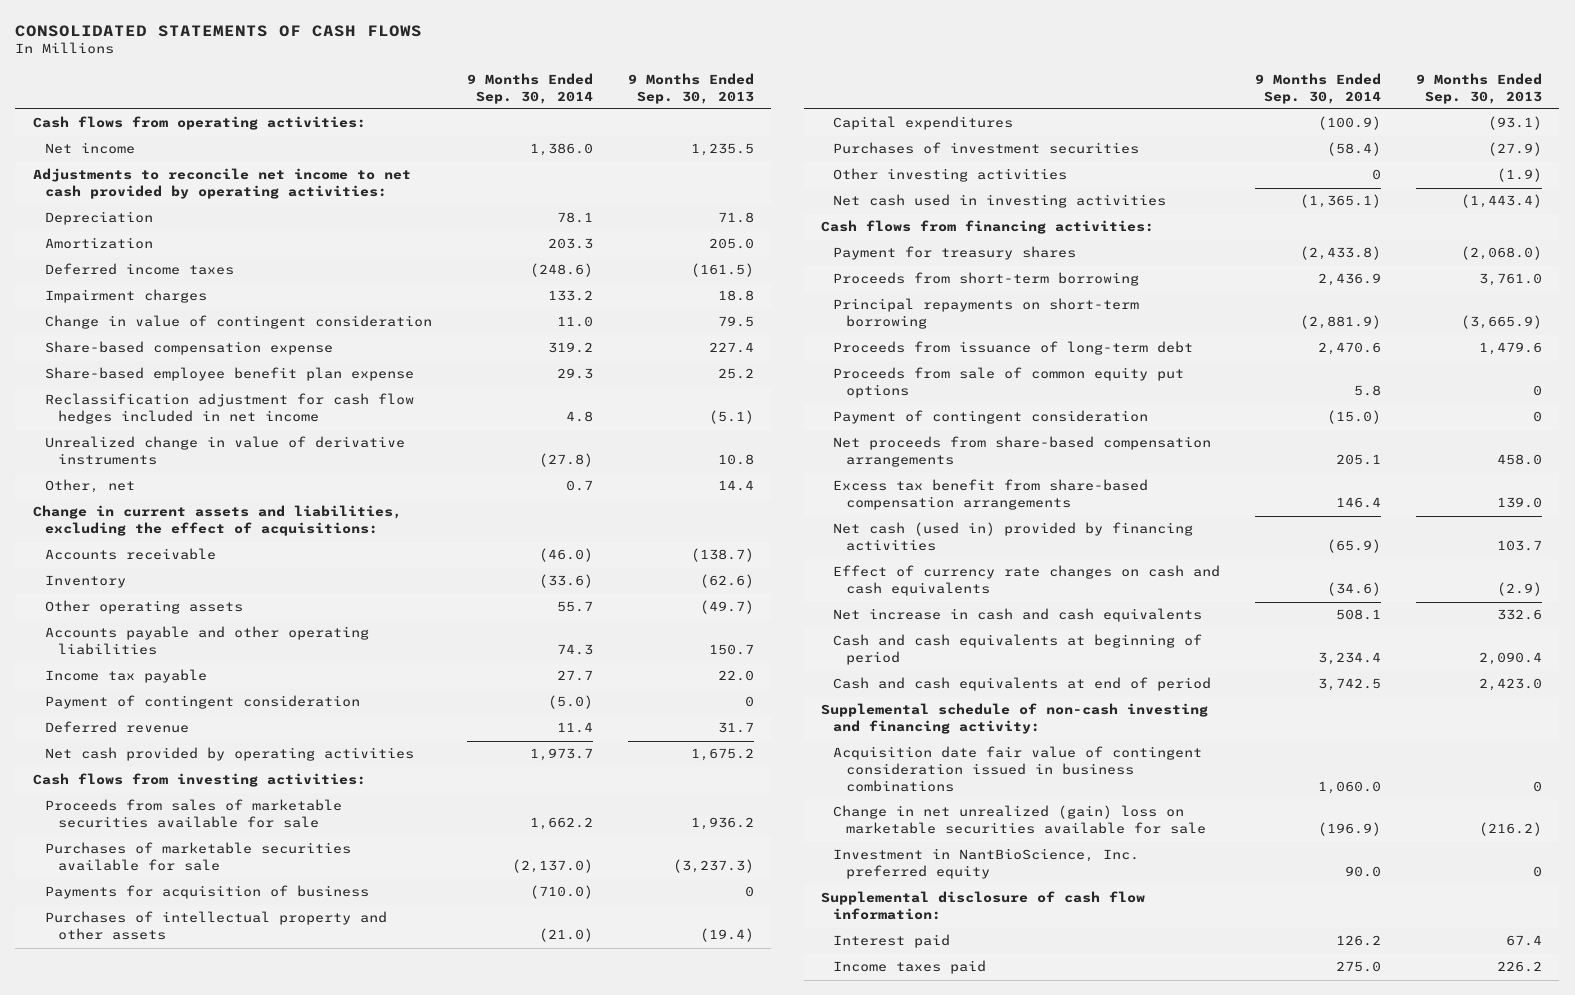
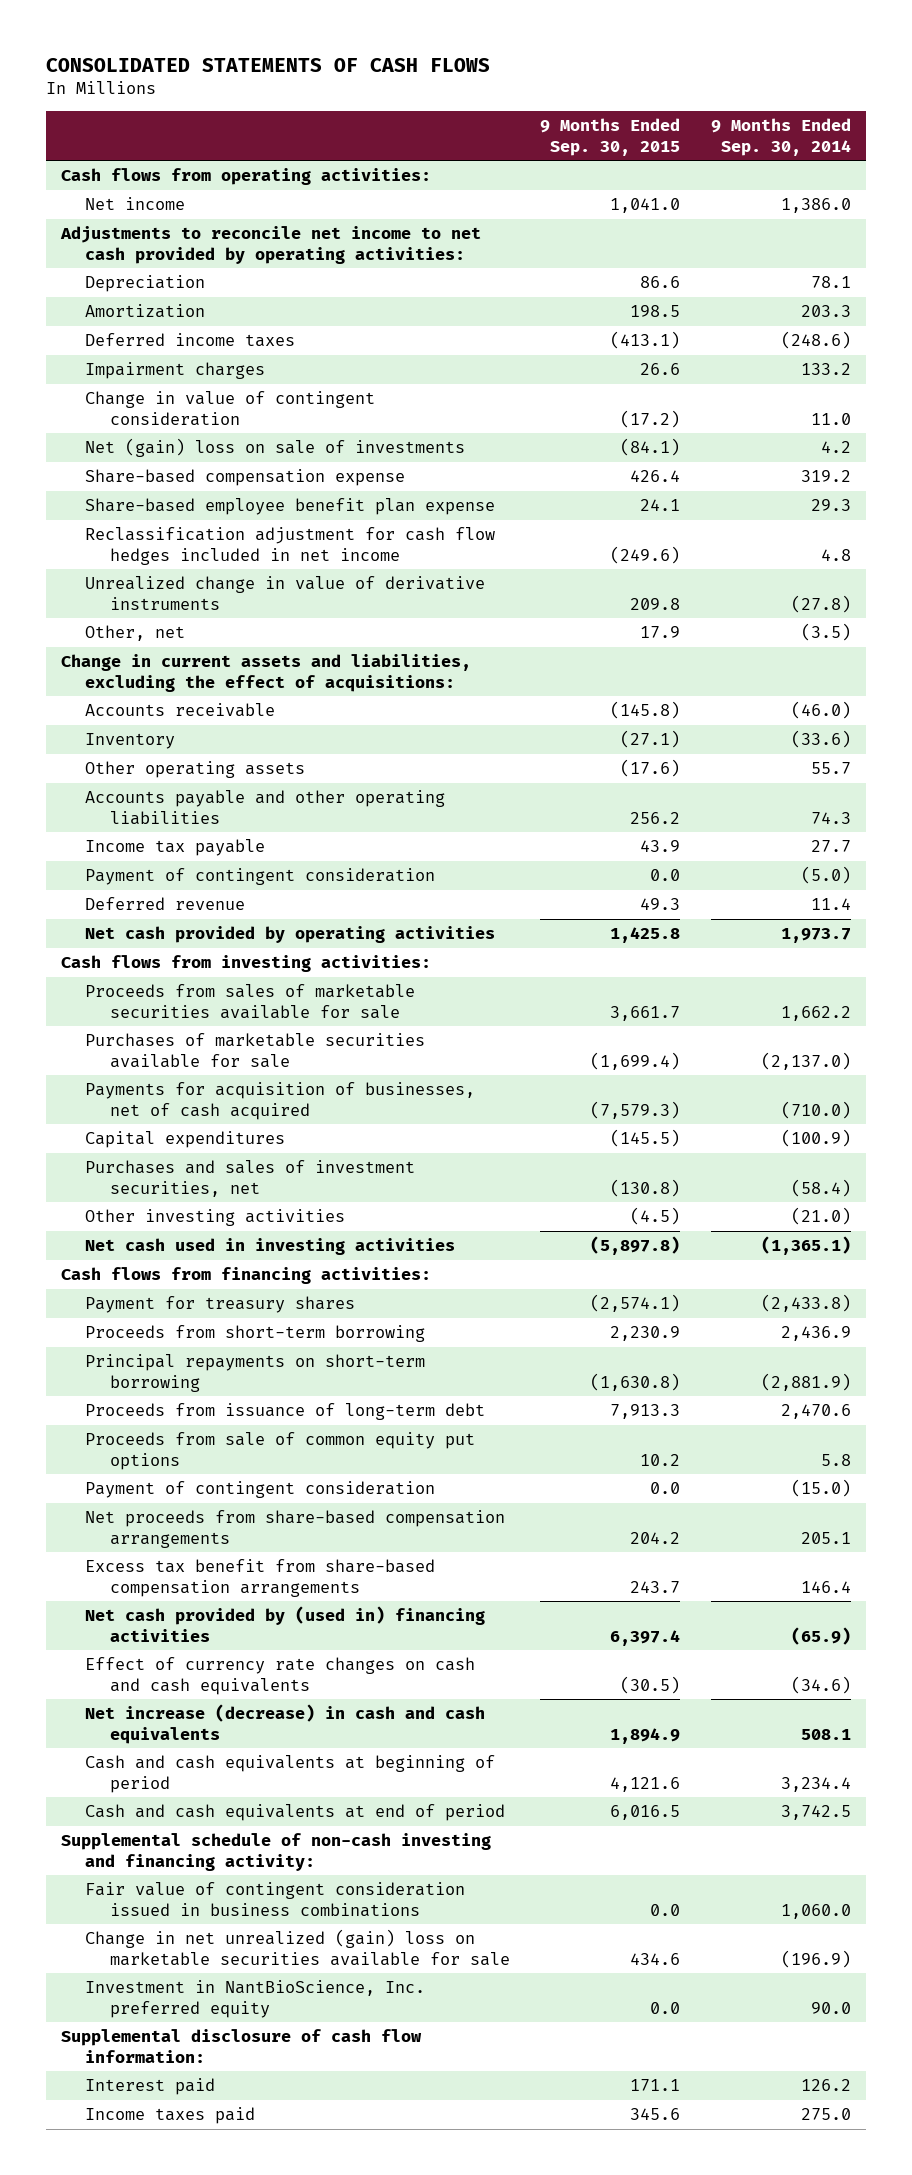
[627,72,754,104] 9 Months Ended Sep. 30, 2013 -> none
none -> [540,117,681,156] 9 Months Ended Sep. 30, 2015
none -> [85,438,466,458] Net (gain) loss on sale of investments
[565,480,593,492] 0.7 -> [801,623,852,642] (3.5)
[45,911,388,941] Purchases of intellectual property and other assets -> none
[45,885,370,900] Payments for acquisition of business -> [85,1082,476,1121] Payments for acquisition of businesses, net of cash acquired
[833,142,1140,155] Purchases of investment securities -> [85,1160,416,1198] Purchases and sales of investment securities, net
[1372,169,1382,181] 0 -> [791,1207,852,1226] (21.0)
[833,522,1194,552] Net cash (used in) provided by financing activities -> [85,1606,486,1643] Net cash provided by (used in) financing activities
[833,608,1203,623] Net increase in cash and cash equivalents -> [85,1704,486,1745] Net increase (decrease) in cash and cash equivalents
[833,746,1203,793] Acquisition date fair value of contingent consideration issued in business combinations -> [85,1882,466,1918] Fair value of contingent consideration issued in business combinations

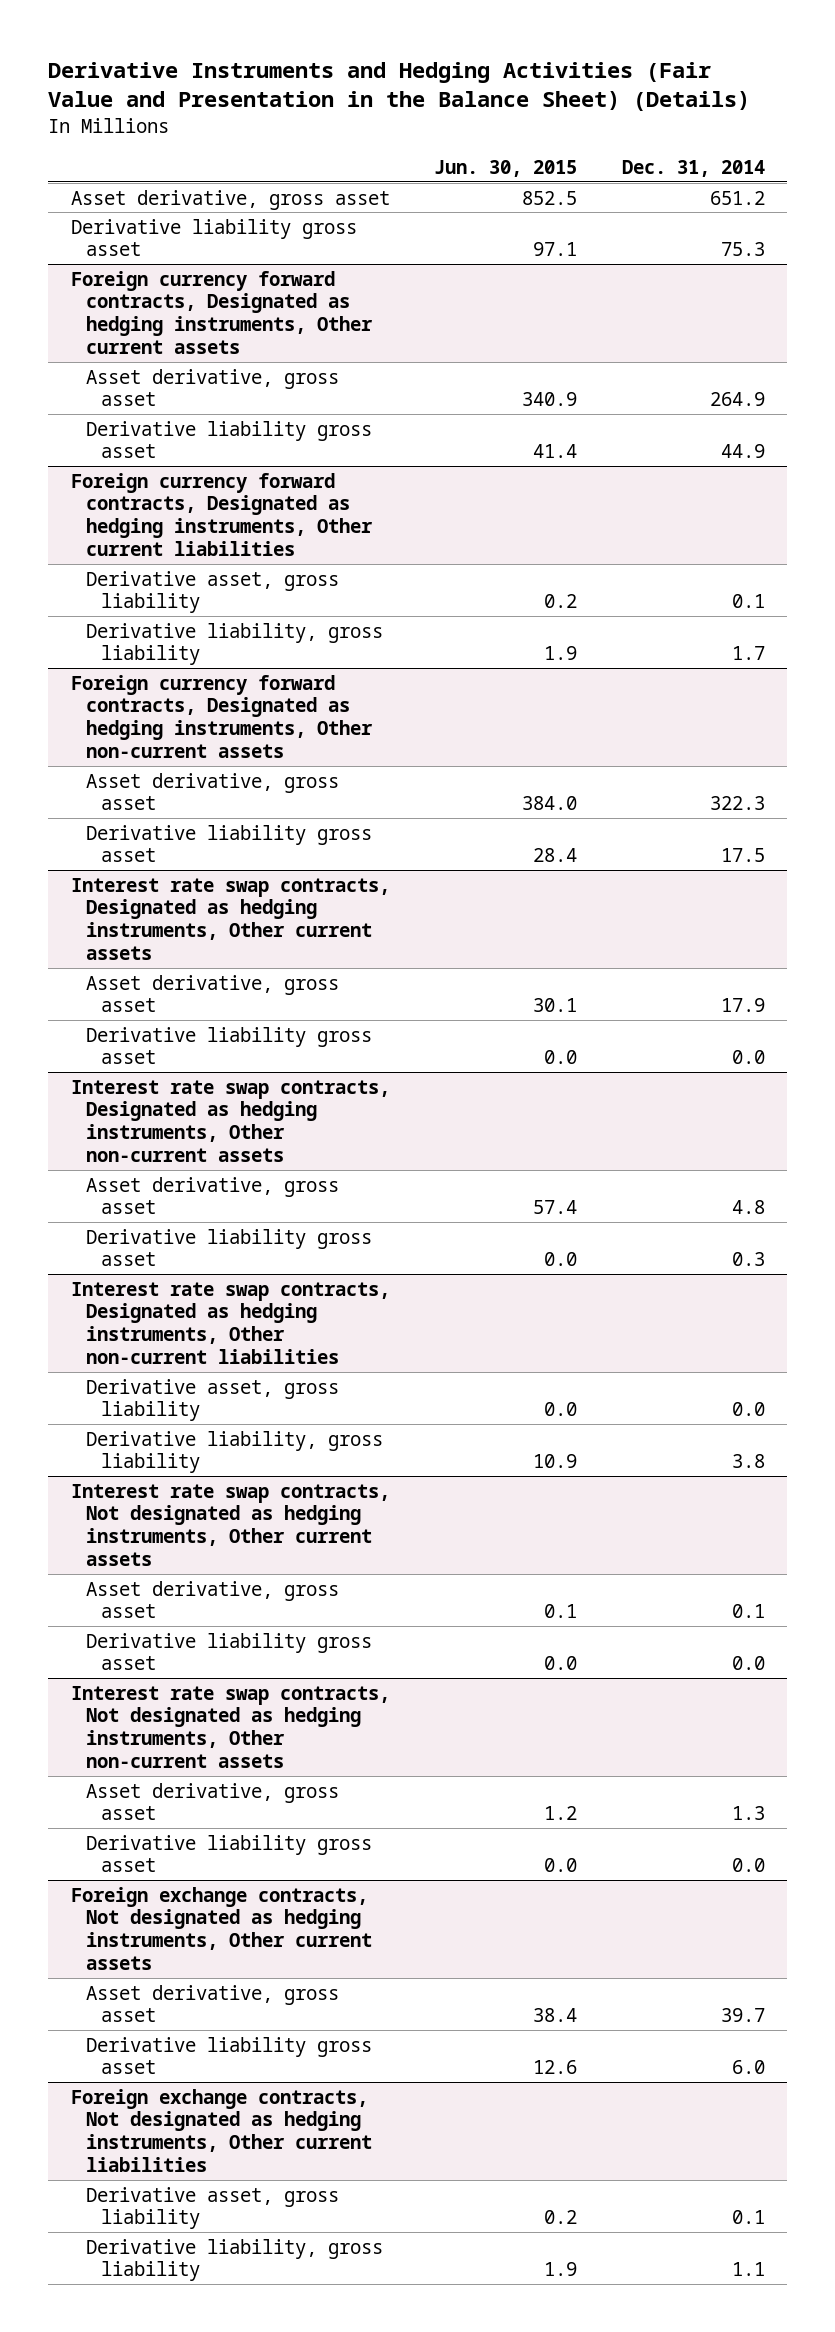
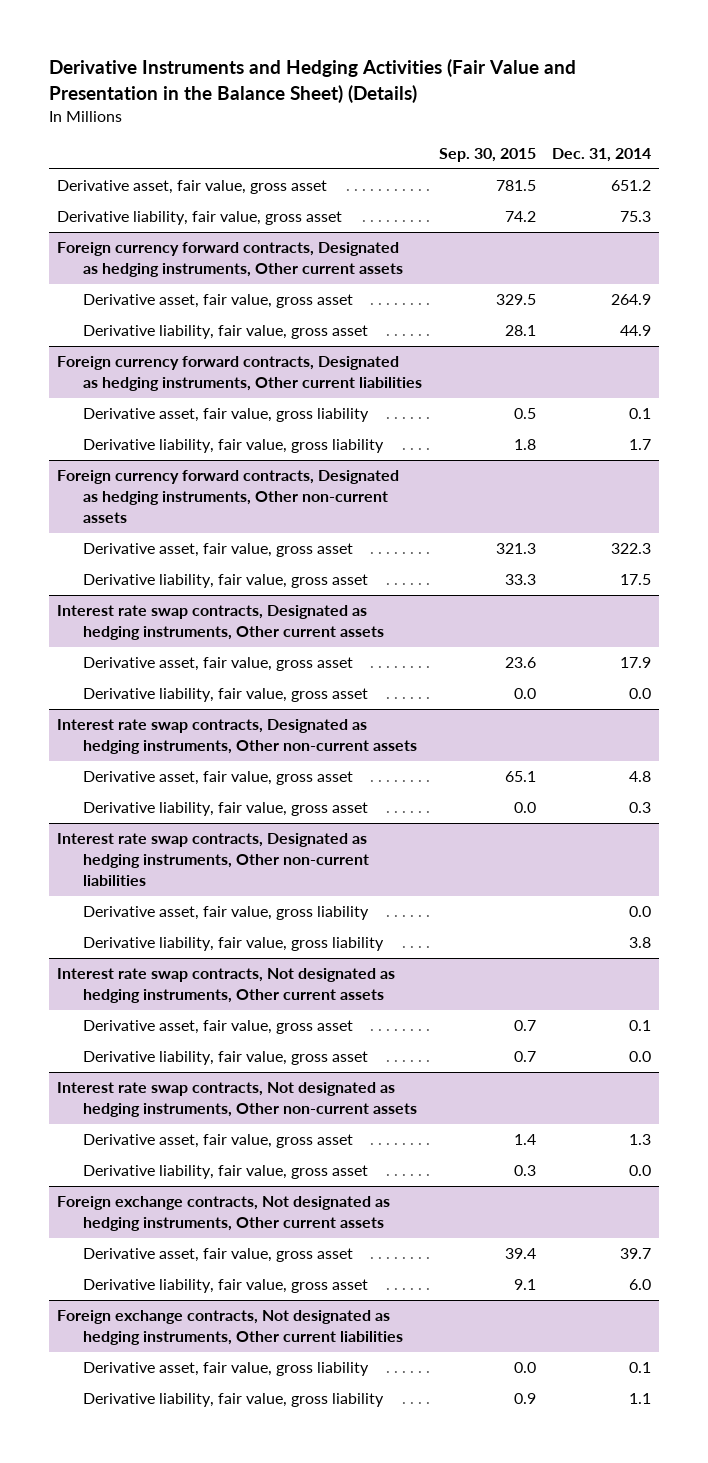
[434,159,578,177] Jun. 30, 2015 -> none
none -> [438,148,536,163] Sep. 30, 2015
[70,189,390,210] Asset derivative, gross asset -> [57,180,328,195] Derivative asset, fair value, gross asset
[70,218,357,257] Derivative liability gross asset -> [57,211,343,226] Derivative liability, fair value, gross asset
[85,368,339,407] Asset derivative, gross asset -> [83,294,354,309] Derivative asset, fair value, gross asset
[85,420,372,459] Derivative liability gross asset -> [83,325,369,340] Derivative liability, fair value, gross asset
[85,570,339,614] Derivative asset, gross liability -> [83,408,370,423] Derivative asset, fair value, gross liability
[85,622,383,666] Derivative liability, gross liability -> [83,439,385,454] Derivative liability, fair value, gross liability
[85,772,339,811] Asset derivative, gross asset -> [83,543,354,558] Derivative asset, fair value, gross asset
[85,824,372,863] Derivative liability gross asset -> [83,574,369,589] Derivative liability, fair value, gross asset
[85,974,339,1013] Asset derivative, gross asset -> [83,657,354,672] Derivative asset, fair value, gross asset
[85,1026,372,1065] Derivative liability gross asset -> [83,688,369,703] Derivative liability, fair value, gross asset
[85,1176,339,1215] Asset derivative, gross asset -> [83,771,354,786] Derivative asset, fair value, gross asset
[85,1228,372,1267] Derivative liability gross asset -> [83,802,369,817] Derivative liability, fair value, gross asset
[85,1378,339,1422] Derivative asset, gross liability -> [83,906,370,921] Derivative asset, fair value, gross liability
[85,1430,383,1474] Derivative liability, gross liability -> [83,937,385,952] Derivative liability, fair value, gross liability
[85,1580,339,1619] Asset derivative, gross asset -> [83,1020,354,1035] Derivative asset, fair value, gross asset
[85,1632,372,1671] Derivative liability gross asset -> [83,1051,369,1066] Derivative liability, fair value, gross asset
[85,1782,339,1821] Asset derivative, gross asset -> [83,1134,354,1149] Derivative asset, fair value, gross asset
[85,1834,372,1873] Derivative liability gross asset -> [83,1165,369,1180] Derivative liability, fair value, gross asset
[85,1984,339,2023] Asset derivative, gross asset -> [83,1248,354,1263] Derivative asset, fair value, gross asset
[85,2036,372,2075] Derivative liability gross asset -> [83,1279,369,1294] Derivative liability, fair value, gross asset
[85,2186,339,2230] Derivative asset, gross liability -> [83,1362,370,1377] Derivative asset, fair value, gross liability
[85,2238,383,2282] Derivative liability, gross liability -> [83,1393,385,1408] Derivative liability, fair value, gross liability

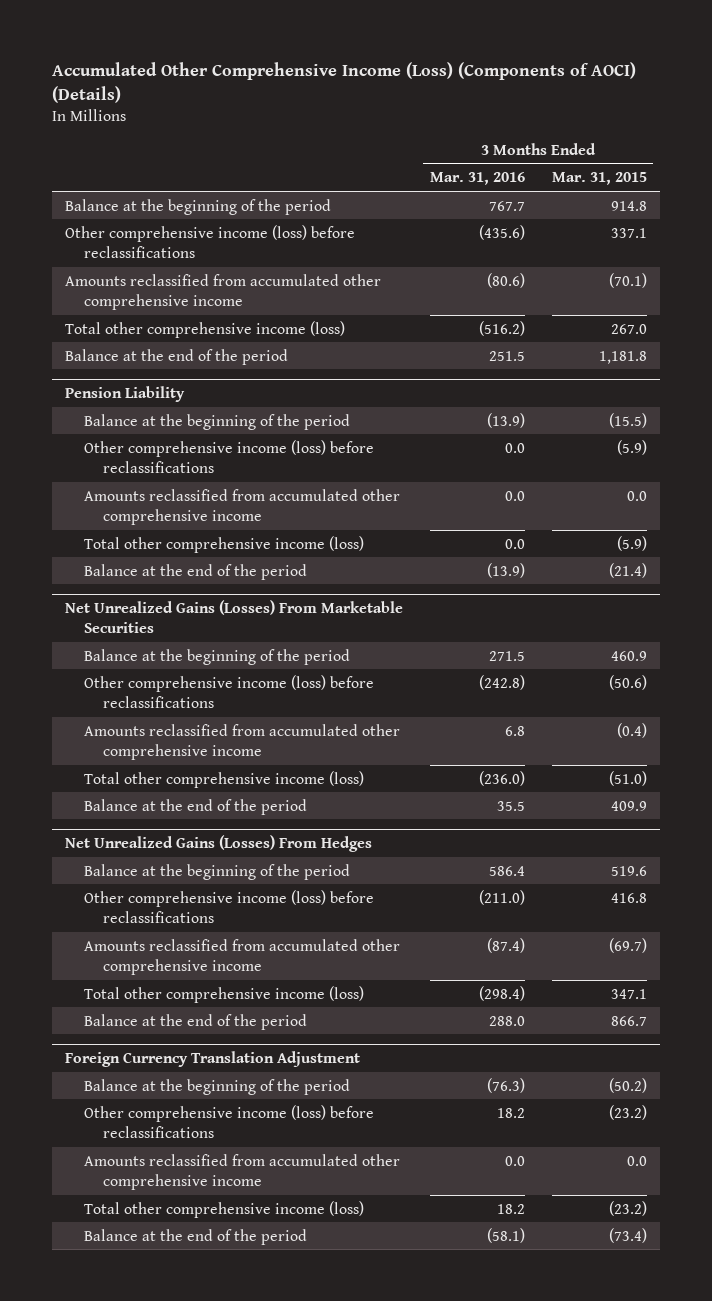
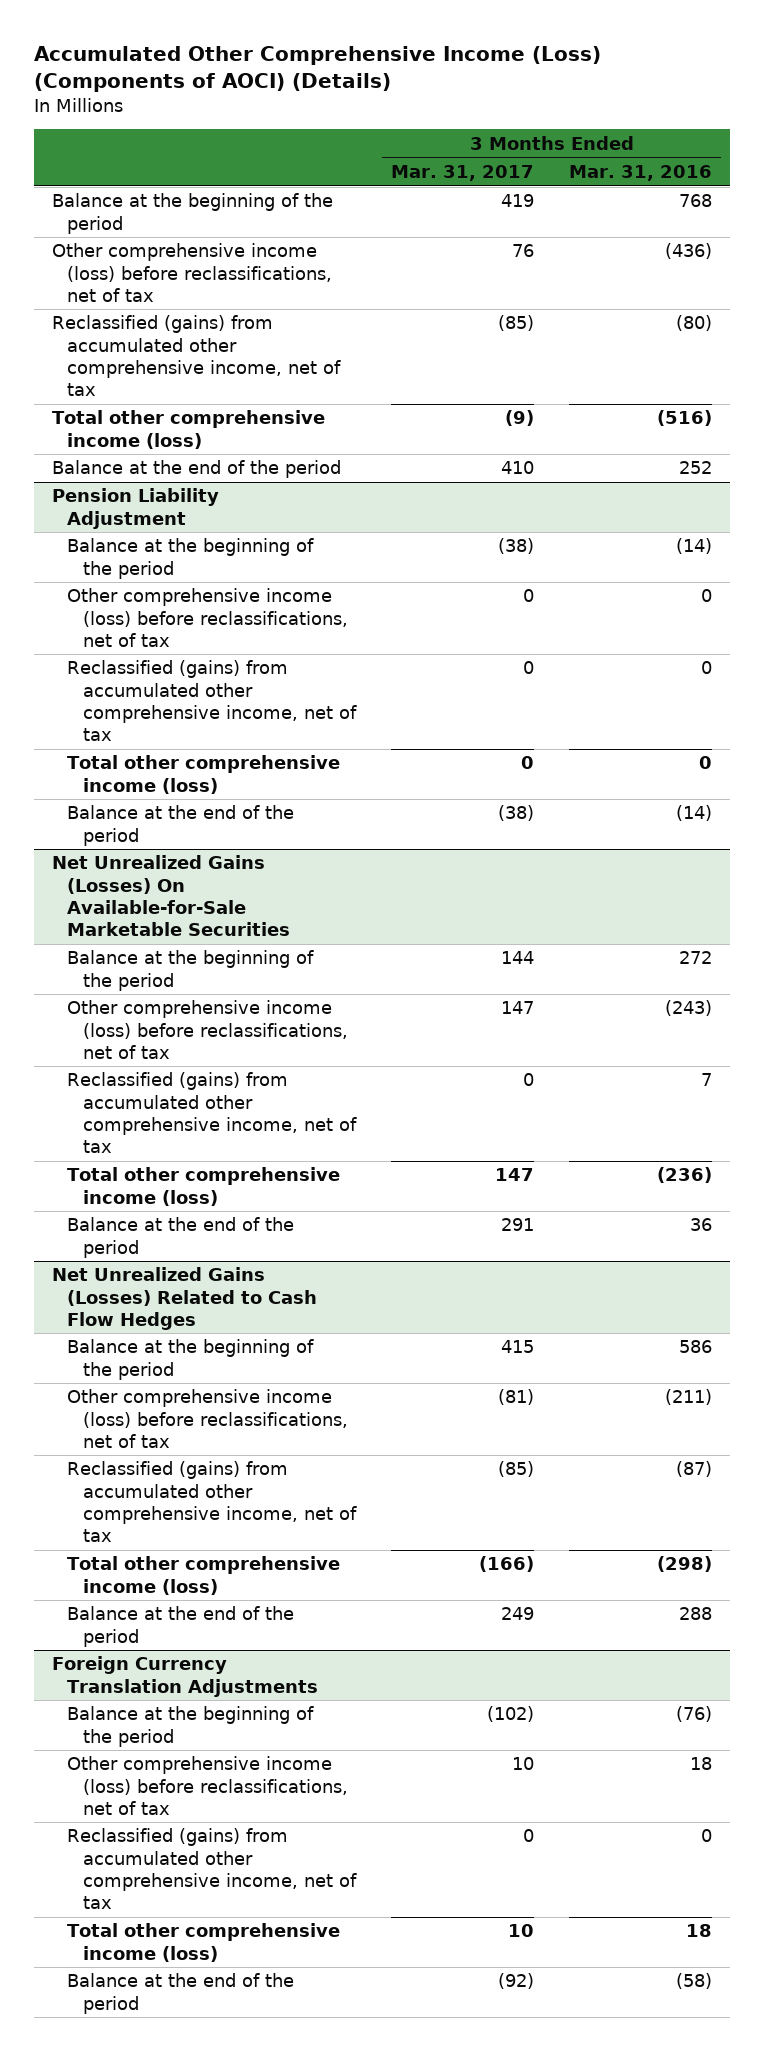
[551,172,647,186] Mar. 31, 2015 -> none
none -> [390,165,534,182] Mar. 31, 2017
[488,200,525,211] 767.7 -> [679,194,713,208] 768
[65,224,356,258] Other comprehensive income (loss) before reclassifications -> [51,243,333,302] Other comprehensive income (loss) before reclassifications, net of tax
[478,224,525,240] (435.6) -> [665,243,713,260] (436)
[65,273,382,310] Amounts reclassified from accumulated other comprehensive income -> [51,315,342,396] Reclassified (gains) from accumulated other comprehensive income, net of tax
[486,272,525,288] (80.6) -> [676,315,713,332] (80)
[478,320,525,336] (516.2) -> [657,410,713,427] (516)
[488,350,525,361] 251.5 -> [679,461,713,475] 252
[65,385,186,402] Pension Liability -> [51,488,219,529] Pension Liability Adjustment
[486,412,525,428] (13.9) -> [676,538,713,555] (14)
[84,439,375,473] Other comprehensive income (loss) before reclassifications -> [67,588,348,647] Other comprehensive income (loss) before reclassifications, net of tax
[504,442,525,453] 0.0 -> [701,589,713,603] 0
[84,488,401,525] Amounts reclassified from accumulated other comprehensive income -> [67,660,357,741] Reclassified (gains) from accumulated other comprehensive income, net of tax
[504,490,525,501] 0.0 -> [701,661,713,675] 0
[504,538,525,549] 0.0 -> [699,756,713,770] 0
[486,562,525,578] (13.9) -> [676,805,713,822] (14)
[65,599,404,633] Net Unrealized Gains (Losses) From Marketable Securities -> [51,855,291,936] Net Unrealized Gains (Losses) On Available-for-Sale Marketable Securities
[488,650,525,661] 271.5 -> [679,951,713,965] 272
[84,674,375,708] Other comprehensive income (loss) before reclassifications -> [67,1000,348,1059] Other comprehensive income (loss) before reclassifications, net of tax
[478,674,525,690] (242.8) -> [665,1000,713,1017] (243)
[84,723,401,760] Amounts reclassified from accumulated other comprehensive income -> [67,1072,357,1153] Reclassified (gains) from accumulated other comprehensive income, net of tax
[504,725,525,736] 6.8 -> [701,1073,713,1087] 7
[478,770,525,786] (236.0) -> [657,1167,713,1184] (236)
[496,800,525,811] 35.5 -> [690,1218,713,1232] 36
[65,834,373,852] Net Unrealized Gains (Losses) From Hedges -> [51,1267,318,1330] Net Unrealized Gains (Losses) Related to Cash Flow Hedges
[488,865,525,876] 586.4 -> [679,1340,713,1354] 586
[84,889,375,923] Other comprehensive income (loss) before reclassifications -> [67,1389,348,1448] Other comprehensive income (loss) before reclassifications, net of tax
[478,889,525,905] (211.0) -> [665,1389,713,1406] (211)
[84,938,401,975] Amounts reclassified from accumulated other comprehensive income -> [67,1461,357,1542] Reclassified (gains) from accumulated other comprehensive income, net of tax
[486,937,525,953] (87.4) -> [676,1461,713,1478] (87)
[478,985,525,1001] (298.4) -> [657,1556,713,1573] (298)
[488,1015,525,1026] 288.0 -> [679,1607,713,1621] 288
[65,1050,361,1067] Foreign Currency Translation Adjustment -> [51,1656,319,1697] Foreign Currency Translation Adjustments
[486,1077,525,1093] (76.3) -> [676,1706,713,1723] (76)
[84,1104,375,1138] Other comprehensive income (loss) before reclassifications -> [67,1756,348,1815] Other comprehensive income (loss) before reclassifications, net of tax
[496,1107,525,1118] 18.2 -> [690,1757,713,1771] 18
[84,1153,401,1190] Amounts reclassified from accumulated other comprehensive income -> [67,1828,357,1909] Reclassified (gains) from accumulated other comprehensive income, net of tax
[504,1155,525,1166] 0.0 -> [701,1829,713,1843] 0
[496,1203,525,1214] 18.2 -> [686,1924,713,1938] 18
[486,1227,525,1243] (58.1) -> [676,1973,713,1990] (58)

